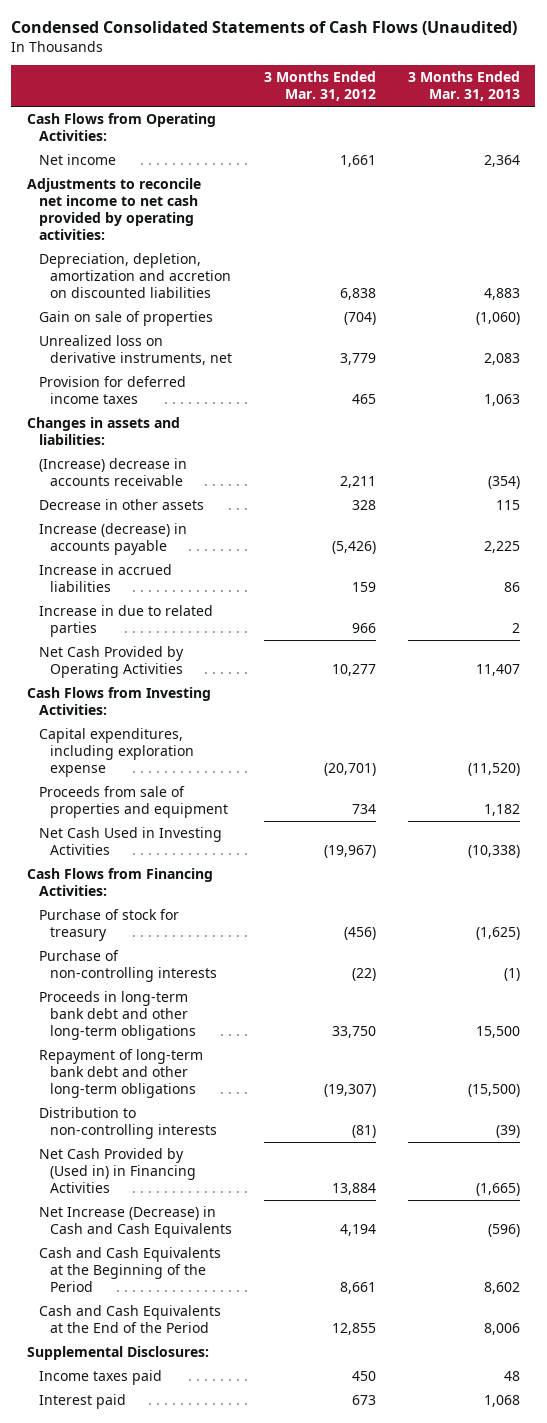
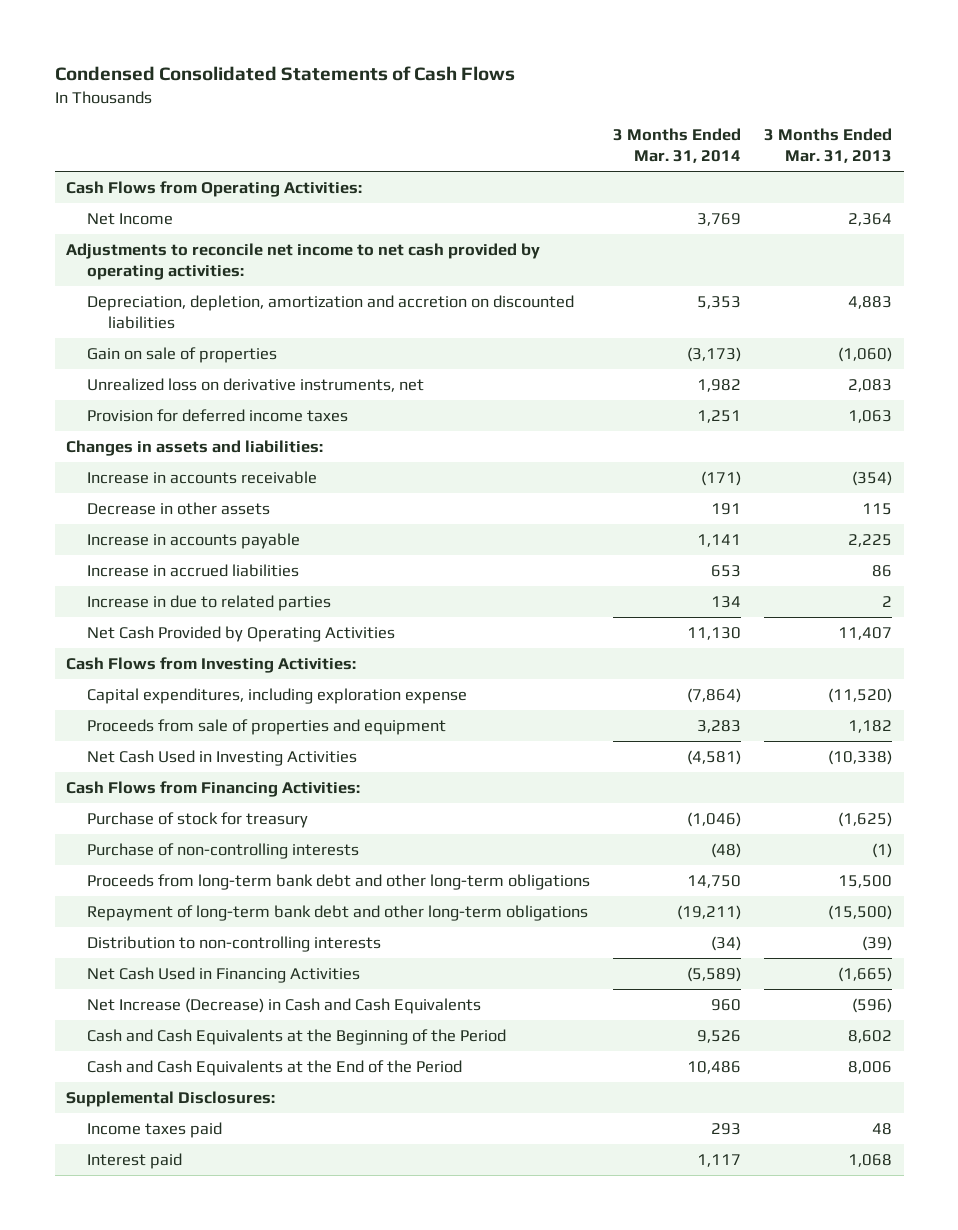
[11,20,518,35] Condensed Consolidated Statements of Cash Flows (Unaudited) -> [54,66,515,82] Condensed Consolidated Statements of Cash Flows
[263,71,376,102] 3 Months Ended Mar. 31, 2012 -> none
none -> [613,128,742,164] 3 Months Ended Mar. 31, 2014
[38,153,116,165] Net income -> [87,212,174,225] Net Income
[38,457,187,486] (Increase) decrease in accounts receivable -> [87,470,318,484] Increase in accounts receivable
[38,522,187,555] Increase (decrease) in accounts payable -> [87,532,301,549] Increase in accounts payable
[38,990,196,1041] Proceeds in long-term bank debt and other long-term obligations -> [87,873,591,890] Proceeds from long-term bank debt and other long-term obligations
[38,1147,196,1194] Net Cash Provided by (Used in) in Financing Activities -> [87,966,361,983] Net Cash Used in Financing Activities

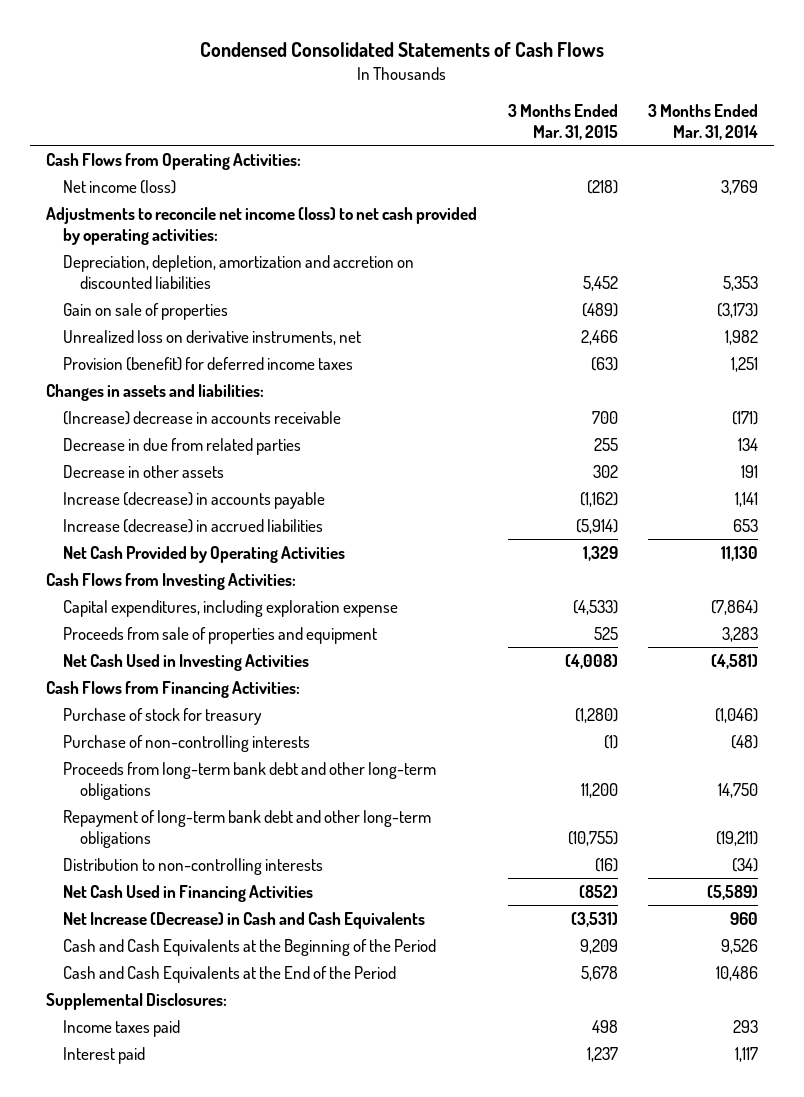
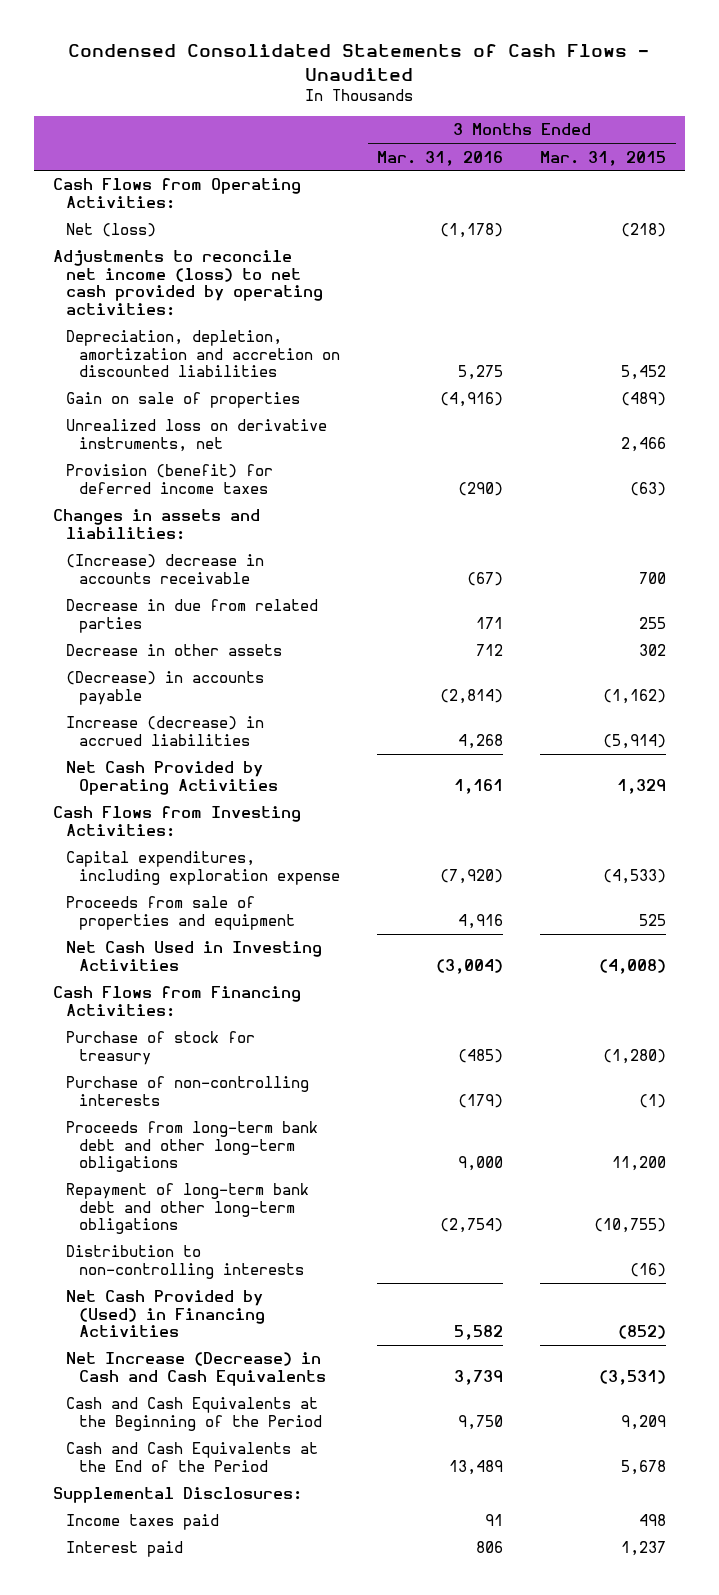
[200,41,605,57] Condensed Consolidated Statements of Cash Flows -> [68,44,650,81] Condensed Consolidated Statements of Cash Flows - Unaudited
[648,103,759,141] 3 Months Ended Mar. 31, 2014 -> none
none -> [377,150,504,166] Mar. 31, 2016
[62,179,176,194] Net income (loss) -> [65,223,156,238] Net (loss)
[62,491,325,509] Increase (decrease) in accounts payable -> [65,671,264,705] (Decrease) in accounts payable
[62,884,313,902] Net Cash Used in Financing Activities -> [65,1290,266,1338] Net Cash Provided by (Used) in Financing Activities

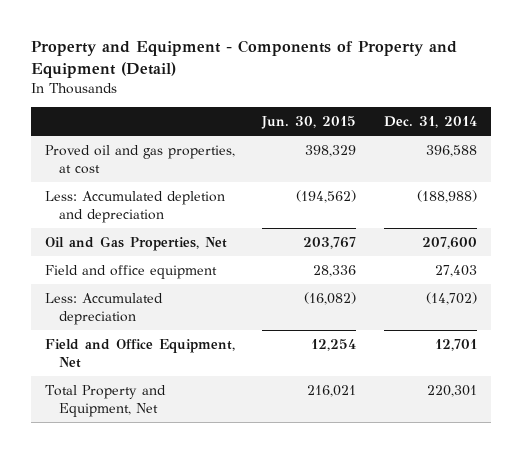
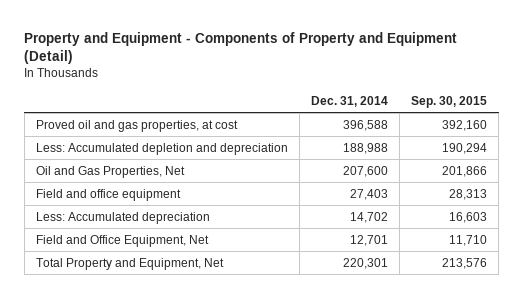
[261,116,357,130] Jun. 30, 2015 -> none
none -> [411,95,488,108] Sep. 30, 2015
[417,189,478,203] (188,988) -> [343,142,389,154] 188,988
[426,291,478,305] (14,702) -> [350,211,389,223] 14,702

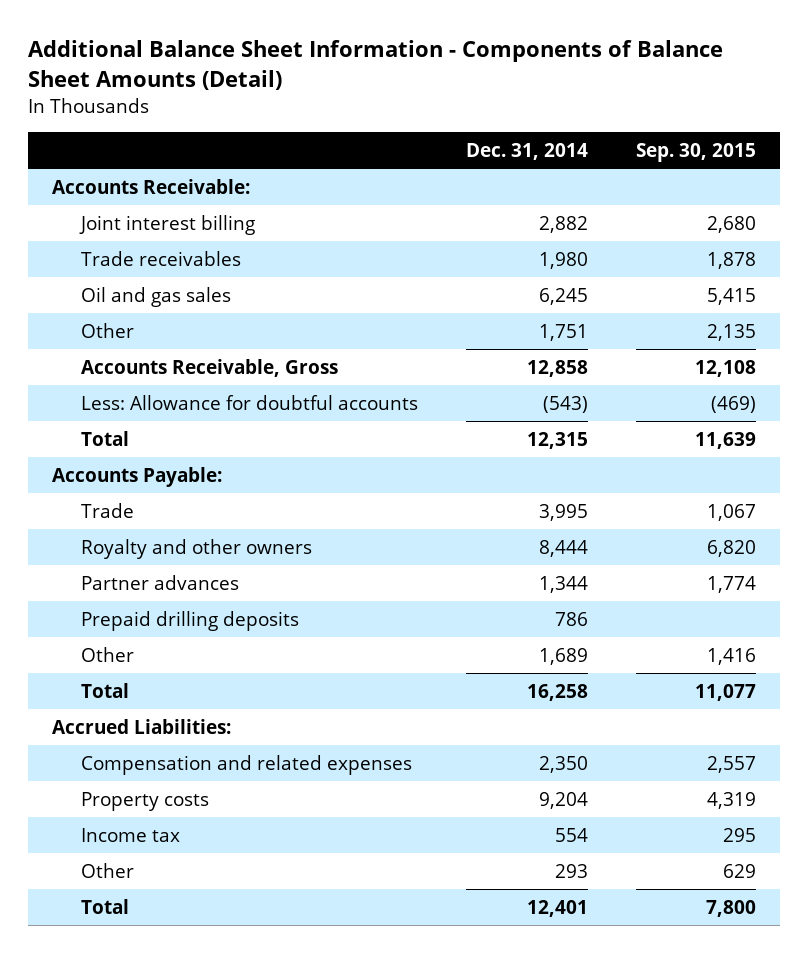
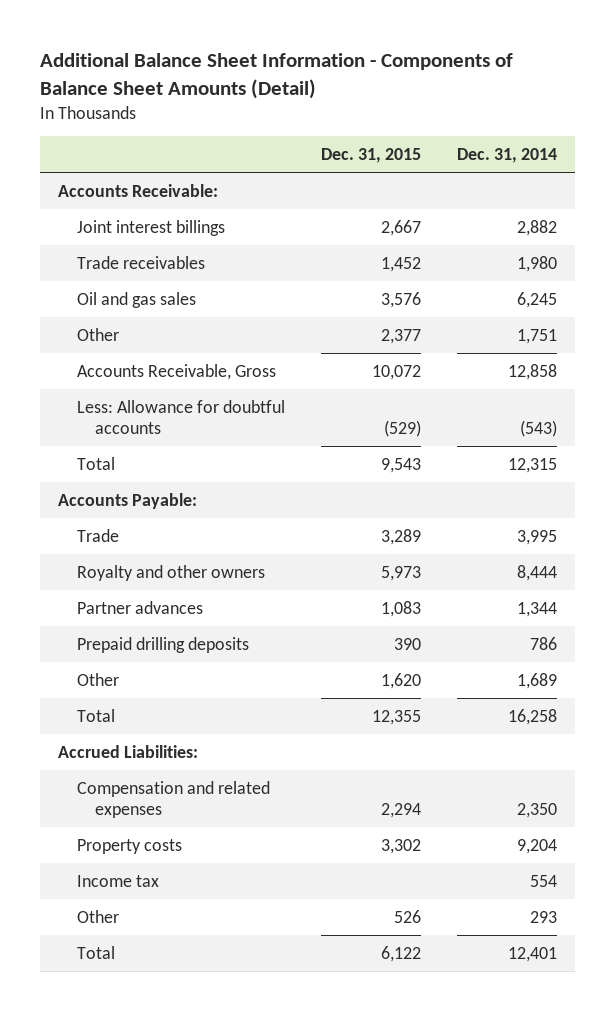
[636,143,757,163] Sep. 30, 2015 -> none
none -> [320,148,421,164] Dec. 31, 2015
[78,214,255,235] Joint interest billing -> [76,219,225,236] Joint interest billings

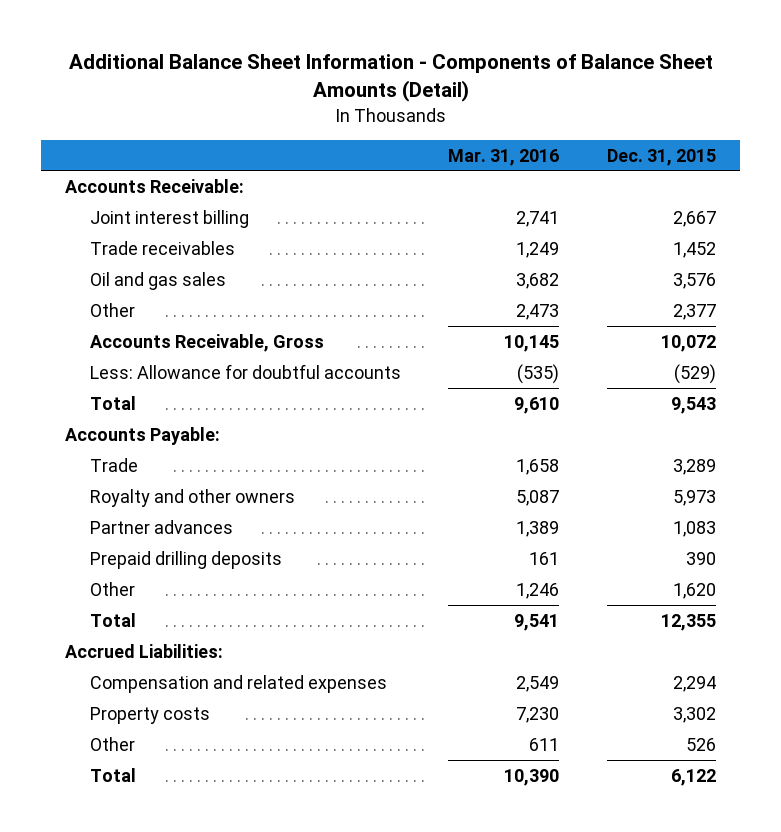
[457,148,558,164] Dec. 31, 2014 -> none
none -> [448,148,560,166] Mar. 31, 2016
[76,219,225,236] Joint interest billings -> [89,209,249,228] Joint interest billing
[76,874,159,887] Income tax -> none

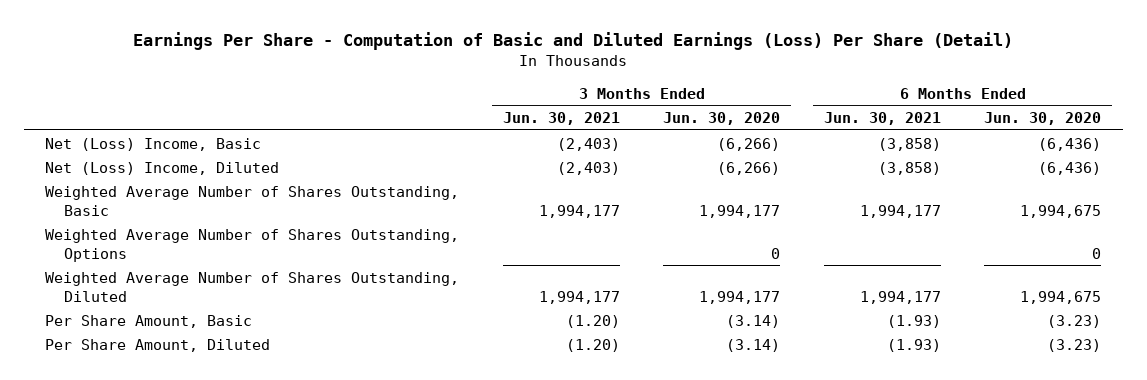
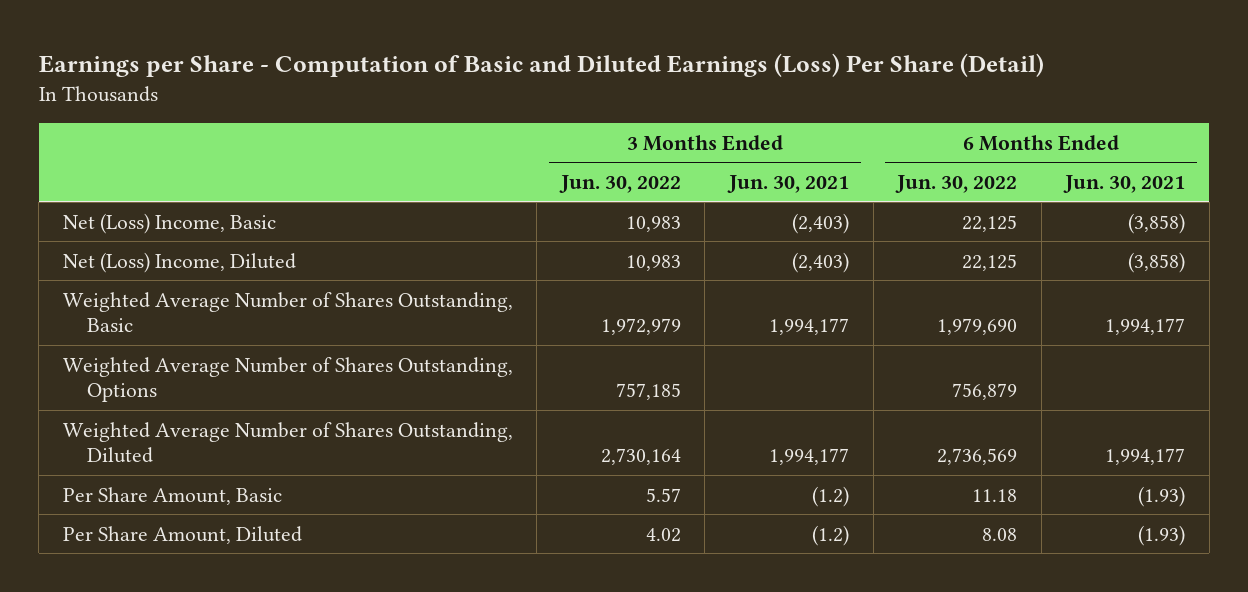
[133,32,1014,51] Earnings Per Share - Computation of Basic and Diluted Earnings (Loss) Per Share (Detail) -> [38,53,1044,78] Earnings per Share - Computation of Basic and Diluted Earnings (Loss) Per Share (Detail)
[663,112,781,126] Jun. 30, 2020 -> none
[984,112,1102,126] Jun. 30, 2020 -> none
none -> [558,174,681,193] Jun. 30, 2022
none -> [895,174,1018,193] Jun. 30, 2022
[565,314,620,328] (1.20) -> [812,485,850,507] (1.2)
[565,338,620,352] (1.20) -> [812,524,850,546] (1.2)

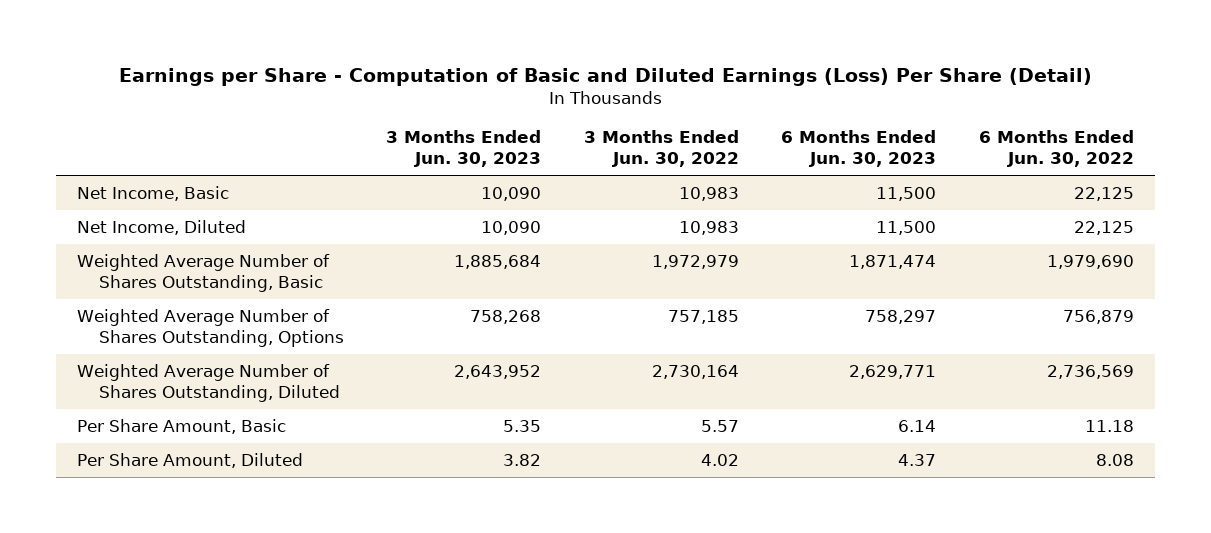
[727,174,850,193] Jun. 30, 2021 -> none
[1063,174,1186,193] Jun. 30, 2021 -> none
none -> [386,130,542,168] 3 Months Ended Jun. 30, 2023
none -> [781,130,937,168] 6 Months Ended Jun. 30, 2023
[62,212,276,234] Net (Loss) Income, Basic -> [77,185,230,201] Net Income, Basic
[62,251,296,273] Net (Loss) Income, Diluted -> [77,219,247,235] Net Income, Diluted

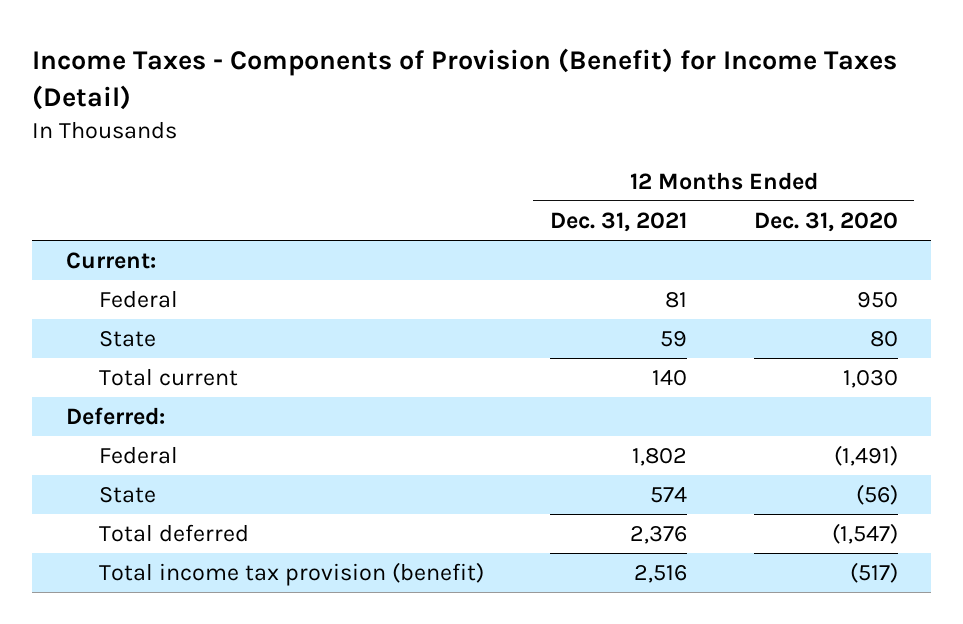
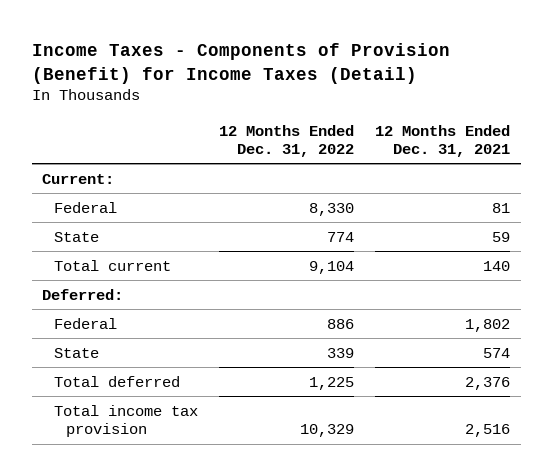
[753,211,898,232] Dec. 31, 2020 -> none
none -> [219,124,355,157] 12 Months Ended Dec. 31, 2022
[98,562,484,587] Total income tax provision (benefit) -> [54,404,199,438] Total income tax provision

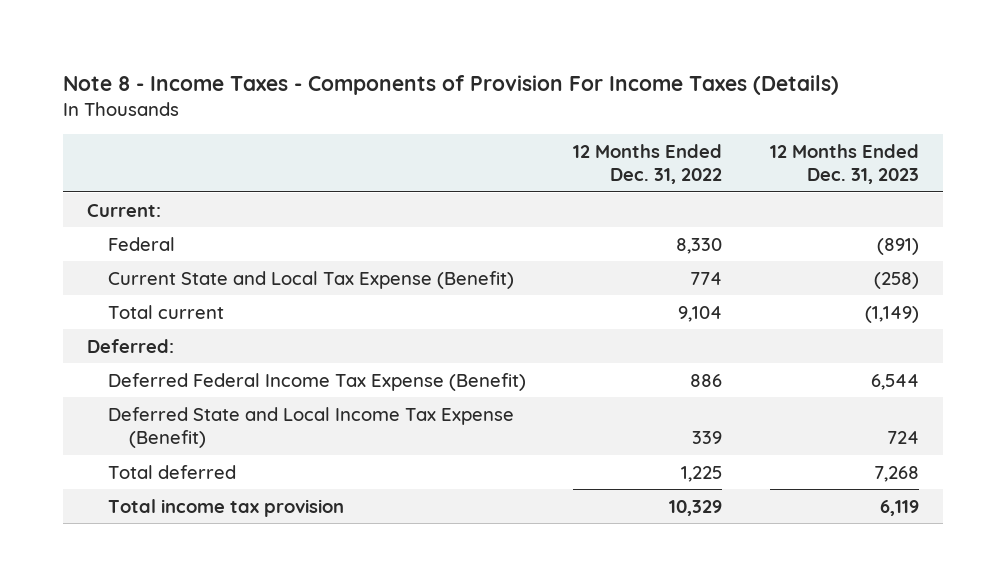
[31,42,450,84] Income Taxes - Components of Provision (Benefit) for Income Taxes (Detail) -> [62,75,839,96] Note 8 - Income Taxes - Components of Provision For Income Taxes (Details)
[375,124,511,157] 12 Months Ended Dec. 31, 2021 -> none
none -> [770,144,920,185] 12 Months Ended Dec. 31, 2023
[54,231,100,242] State -> [107,270,514,289] Current State and Local Tax Expense (Benefit)
[54,317,118,329] Federal -> [107,372,526,391] Deferred Federal Income Tax Expense (Benefit)
[54,347,100,358] State -> [107,406,514,448] Deferred State and Local Income Tax Expense (Benefit)

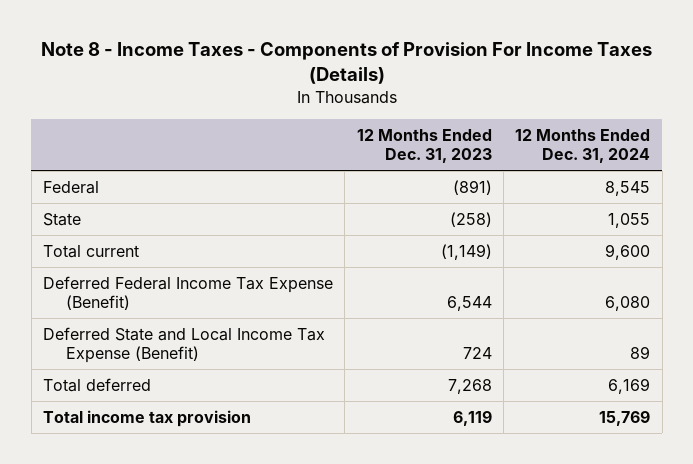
[573,144,723,185] 12 Months Ended Dec. 31, 2022 -> none
none -> [515,128,651,164] 12 Months Ended Dec. 31, 2024
[86,203,161,217] Current: -> none
[107,270,514,289] Current State and Local Tax Expense (Benefit) -> [43,212,82,226] State
[86,338,174,353] Deferred: -> none

